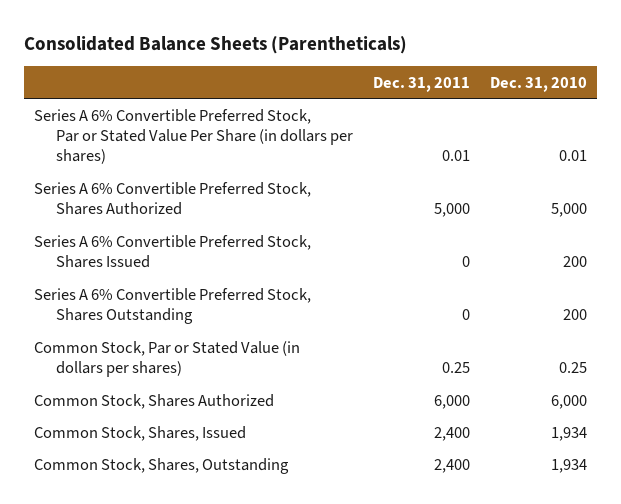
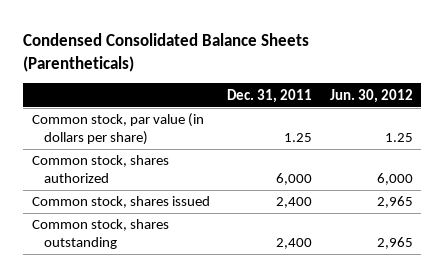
[24,35,408,54] Consolidated Balance Sheets (Parentheticals) -> [23,33,310,72] Condensed Consolidated Balance Sheets (Parentheticals)
[490,76,588,92] Dec. 31, 2010 -> none
none -> [329,88,413,103] Jun. 30, 2012
[34,108,354,165] Series A 6% Convertible Preferred Stock, Par or Stated Value Per Share (in dollars per shares) -> none
[34,181,312,215] Series A 6% Convertible Preferred Stock, Shares Authorized -> none
[34,234,312,268] Series A 6% Convertible Preferred Stock, Shares Issued -> none
[34,287,312,324] Series A 6% Convertible Preferred Stock, Shares Outstanding -> none
[34,340,301,377] Common Stock, Par or Stated Value (in dollars per shares) -> [32,113,205,145] Common stock, par value (in dollars per share)
[442,361,471,373] 0.25 -> [284,132,313,142] 1.25
[34,393,275,409] Common Stock, Shares Authorized -> [32,155,170,183] Common stock, shares authorized
[34,425,247,441] Common Stock, Shares, Issued -> [32,196,211,209] Common stock, shares issued
[34,457,290,474] Common Stock, Shares, Outstanding -> [32,219,170,249] Common stock, shares outstanding

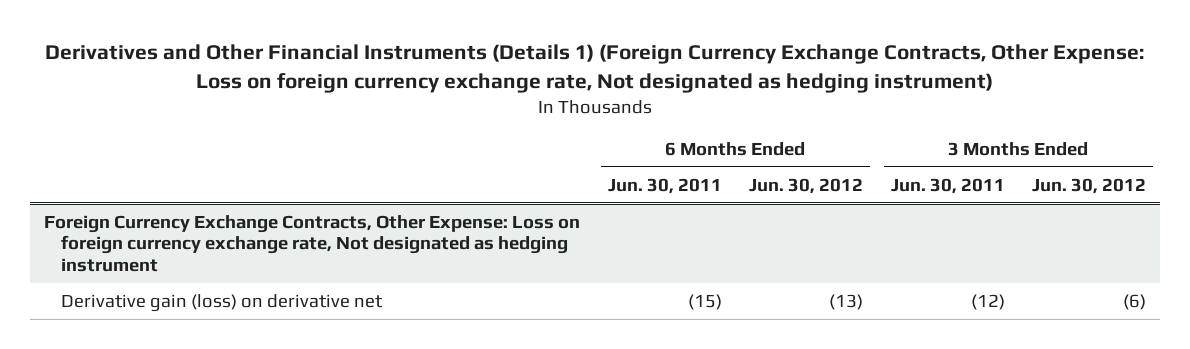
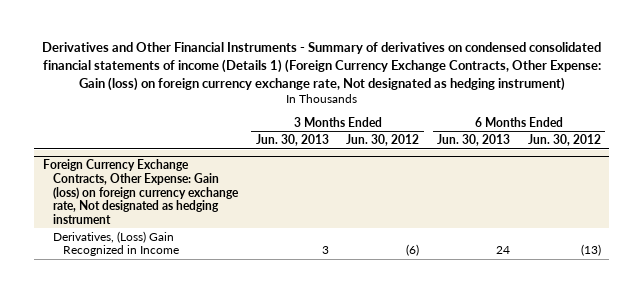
[45,43,1145,93] Derivatives and Other Financial Instruments (Details 1) (Foreign Currency Exchange Contracts, Other Expense: Loss on foreign currency exchange rate, Not designated as hedging instrument) -> [41,42,601,91] Derivatives and Other Financial Instruments - Summary of derivatives on condensed consolidated financial statements of income (Details 1) (Foreign Currency Exchange Contracts, Other Expense: Gain (loss) on foreign currency exchange rate, Not designated as hedging instrument)
[607,177,722,194] Jun. 30, 2011 -> none
[890,177,1005,194] Jun. 30, 2011 -> none
none -> [255,134,329,147] Jun. 30, 2013
none -> [437,134,511,147] Jun. 30, 2013
[44,214,581,272] Foreign Currency Exchange Contracts, Other Expense: Loss on foreign currency exchange rate, Not designated as hedging instrument -> [43,159,240,224] Foreign Currency Exchange Contracts, Other Expense: Gain (loss) on foreign currency exchange rate, Not designated as hedging instrument
[61,293,384,312] Derivative gain (loss) on derivative net -> [53,230,180,257] Derivatives, (Loss) Gain Recognized in Income

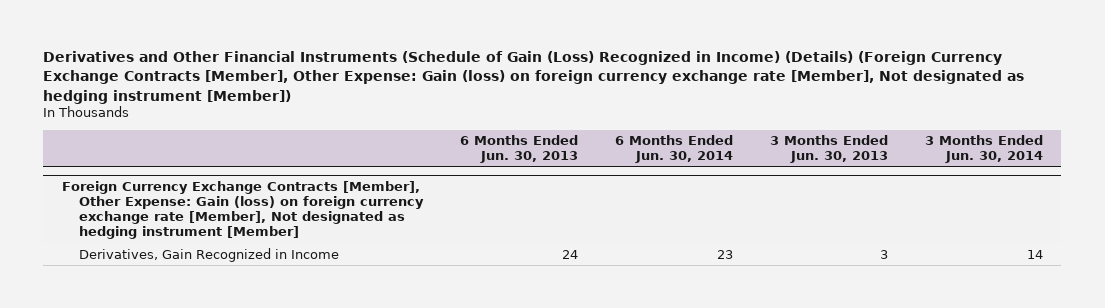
[41,42,601,91] Derivatives and Other Financial Instruments - Summary of derivatives on condensed consolidated financial statements of income (Details 1) (Foreign Currency Exchange Contracts, Other Expense: Gain (loss) on foreign currency exchange rate, Not designated as hedging instrument) -> [43,51,1025,104] Derivatives and Other Financial Instruments (Schedule of Gain (Loss) Recognized in Income) (Details) (Foreign Currency Exchange Contracts [Member], Other Expense: Gain (loss) on foreign currency exchange rate [Member], Not designated as hedging instrument [Member])
[346,134,420,147] Jun. 30, 2012 -> none
[527,134,601,147] Jun. 30, 2012 -> none
none -> [615,135,734,164] 6 Months Ended Jun. 30, 2014
none -> [924,135,1043,164] 3 Months Ended Jun. 30, 2014
[43,159,240,224] Foreign Currency Exchange Contracts, Other Expense: Gain (loss) on foreign currency exchange rate, Not designated as hedging instrument -> [61,181,425,240] Foreign Currency Exchange Contracts [Member], Other Expense: Gain (loss) on foreign currency exchange rate [Member], Not designated as hedging instrument [Member]
[53,230,180,257] Derivatives, (Loss) Gain Recognized in Income -> [79,247,340,262] Derivatives, Gain Recognized in Income

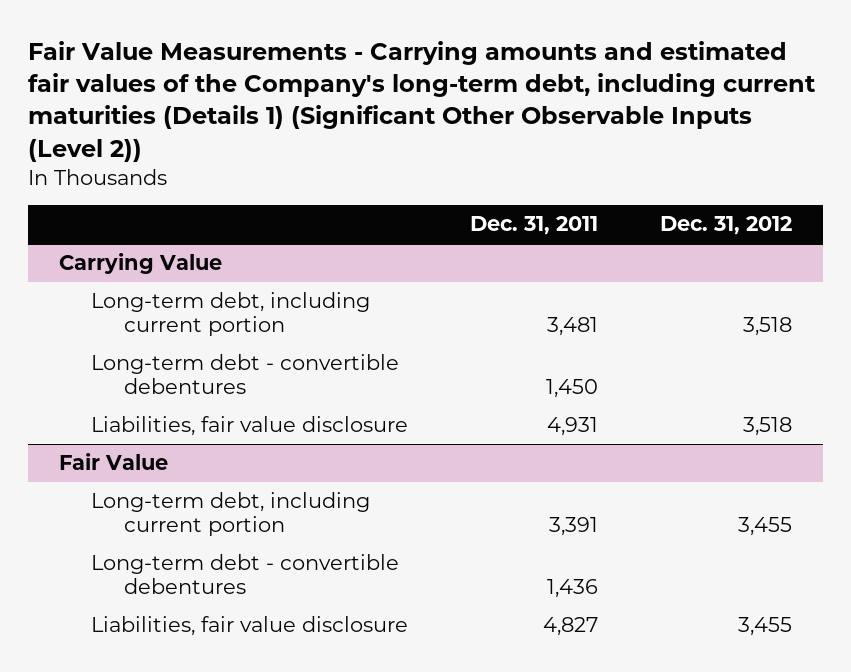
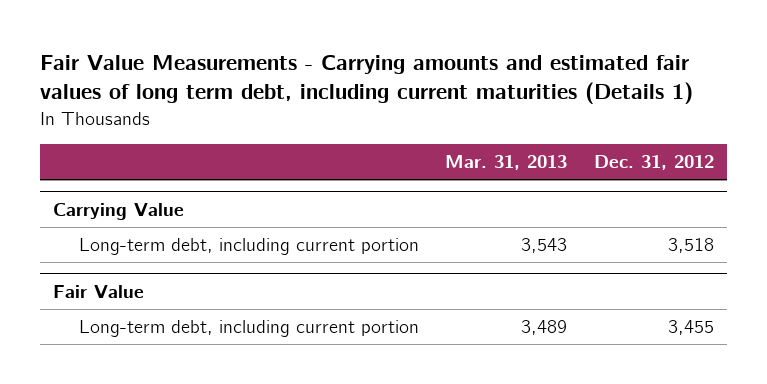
[27,40,816,162] Fair Value Measurements - Carrying amounts and estimated fair values of the Company's long-term debt, including current maturities (Details 1) (Significant Other Observable Inputs (Level 2)) -> [40,54,694,105] Fair Value Measurements - Carrying amounts and estimated fair values of long term debt, including current maturities (Details 1)
[470,216,599,236] Dec. 31, 2011 -> none
none -> [445,155,568,171] Mar. 31, 2013
[91,354,400,395] Long-term debt - convertible debentures -> none
[91,416,409,437] Liabilities, fair value disclosure -> none
[91,554,400,595] Long-term debt - convertible debentures -> none
[91,616,409,637] Liabilities, fair value disclosure -> none

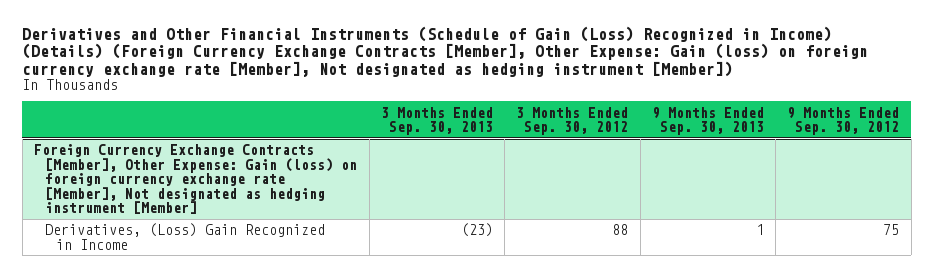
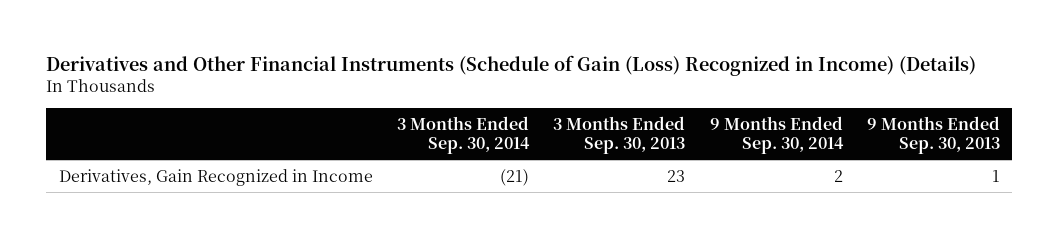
[22,25,869,77] Derivatives and Other Financial Instruments (Schedule of Gain (Loss) Recognized in Income) (Details) (Foreign Currency Exchange Contracts [Member], Other Expense: Gain (loss) on foreign currency exchange rate [Member], Not designated as hedging instrument [Member]) -> [46,55,977,77] Derivatives and Other Financial Instruments (Schedule of Gain (Loss) Recognized in Income) (Details)
[516,106,629,136] 3 Months Ended Sep. 30, 2012 -> none
[787,106,900,136] 9 Months Ended Sep. 30, 2012 -> none
none -> [397,115,531,155] 3 Months Ended Sep. 30, 2014
none -> [709,115,844,155] 9 Months Ended Sep. 30, 2014
[34,144,358,215] Foreign Currency Exchange Contracts [Member], Other Expense: Gain (loss) on foreign currency exchange rate [Member], Not designated as hedging instrument [Member] -> none
[45,223,326,250] Derivatives, (Loss) Gain Recognized in Income -> [58,168,373,186] Derivatives, Gain Recognized in Income
[460,223,493,238] (23) -> [667,169,686,182] 23

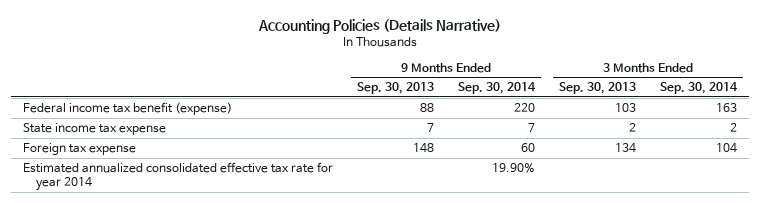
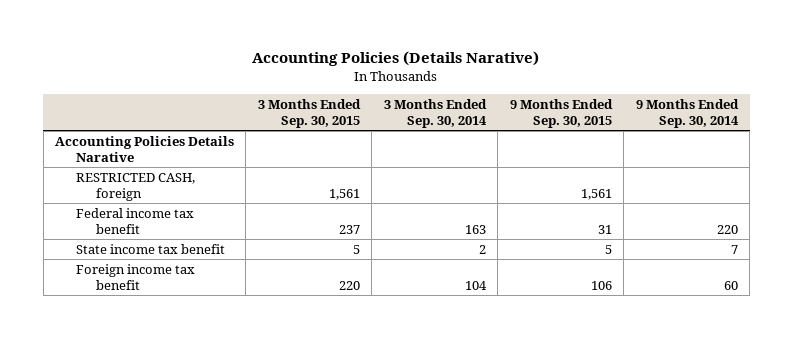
[258,18,502,34] Accounting Policies (Details Narrative) -> [252,51,540,67] Accounting Policies (Details Narative)
[357,82,435,95] Sep. 30, 2013 -> none
[559,82,637,95] Sep. 30, 2013 -> none
none -> [257,98,361,129] 3 Months Ended Sep. 30, 2015
none -> [509,98,613,129] 9 Months Ended Sep. 30, 2015
[23,162,334,192] Estimated annualized consolidated effective tax rate for year 2014 -> none
none -> [54,135,234,163] Accounting Policies Details Narative
none -> [75,172,195,202] RESTRICTED CASH, foreign
[23,102,233,116] Federal income tax benefit (expense) -> [75,207,194,235] Federal income tax benefit
[23,123,167,136] State income tax expense -> [75,243,225,254] State income tax benefit
[23,143,137,156] Foreign tax expense -> [75,263,195,291] Foreign income tax benefit

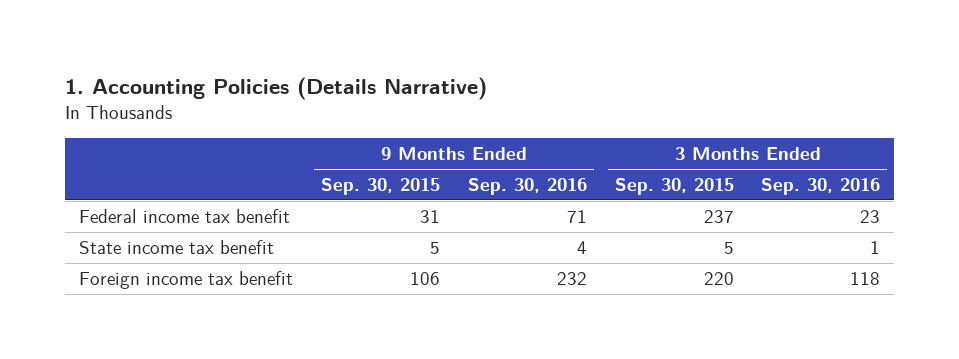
[252,51,540,67] Accounting Policies (Details Narative) -> [65,77,488,101] 1. Accounting Policies (Details Narrative)
[383,98,487,129] 3 Months Ended Sep. 30, 2014 -> none
[635,98,739,129] 9 Months Ended Sep. 30, 2014 -> none
none -> [467,177,587,195] Sep. 30, 2016
none -> [761,177,881,195] Sep. 30, 2016
[54,135,234,163] Accounting Policies Details Narative -> none
[75,172,195,202] RESTRICTED CASH, foreign -> none

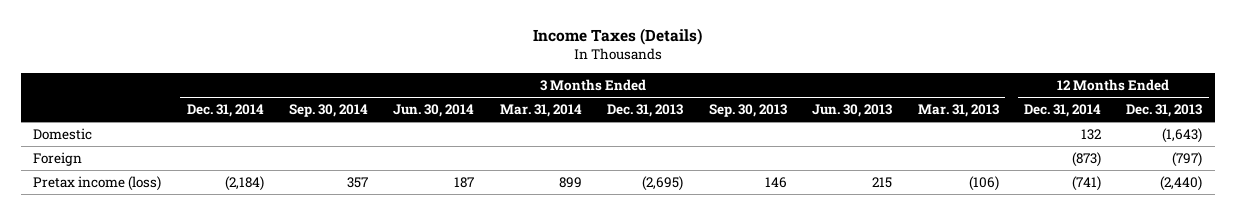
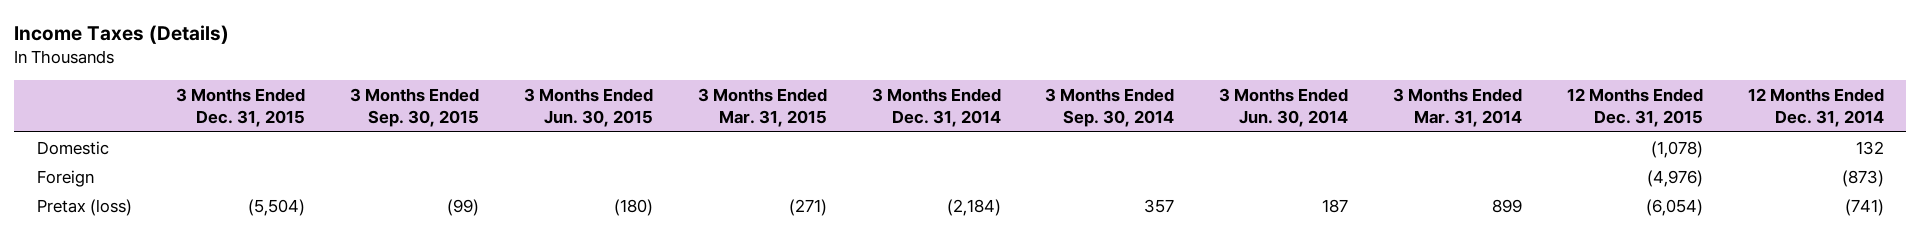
[607,104,684,118] Dec. 31, 2013 -> none
[708,104,787,118] Sep. 30, 2013 -> none
[812,104,893,118] Jun. 30, 2013 -> none
[917,104,999,118] Mar. 31, 2013 -> none
[1126,104,1203,118] Dec. 31, 2013 -> none
none -> [176,87,306,127] 3 Months Ended Dec. 31, 2015
none -> [350,87,480,127] 3 Months Ended Sep. 30, 2015
none -> [523,87,653,127] 3 Months Ended Jun. 30, 2015
none -> [697,87,827,127] 3 Months Ended Mar. 31, 2015
none -> [1566,87,1703,127] 12 Months Ended Dec. 31, 2015
[33,175,162,191] Pretax income (loss) -> [36,198,132,216] Pretax (loss)

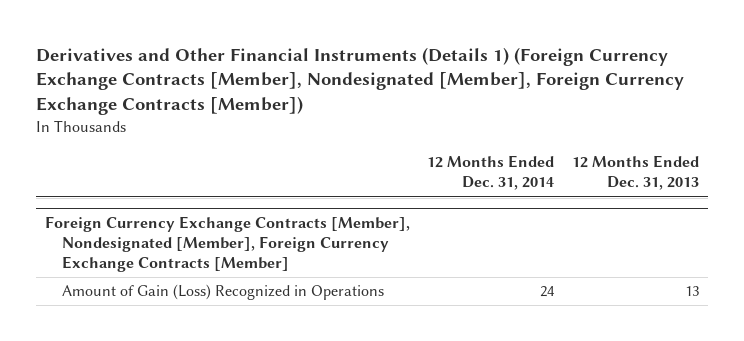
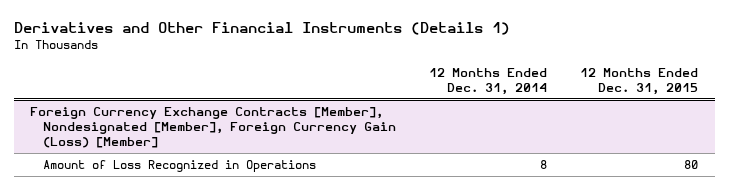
[35,46,684,116] Derivatives and Other Financial Instruments (Details 1) (Foreign Currency Exchange Contracts [Member], Nondesignated [Member], Foreign Currency Exchange Contracts [Member]) -> [13,21,510,35] Derivatives and Other Financial Instruments (Details 1)
[572,155,700,191] 12 Months Ended Dec. 31, 2013 -> none
none -> [580,67,699,95] 12 Months Ended Dec. 31, 2015
[44,215,410,272] Foreign Currency Exchange Contracts [Member], Nondesignated [Member], Foreign Currency Exchange Contracts [Member] -> [30,107,397,149] Foreign Currency Exchange Contracts [Member], Nondesignated [Member], Foreign Currency Gain (Loss) [Member]
[62,284,385,301] Amount of Gain (Loss) Recognized in Operations -> [43,160,317,173] Amount of Loss Recognized in Operations
[540,286,556,298] 24 -> [540,160,548,170] 8

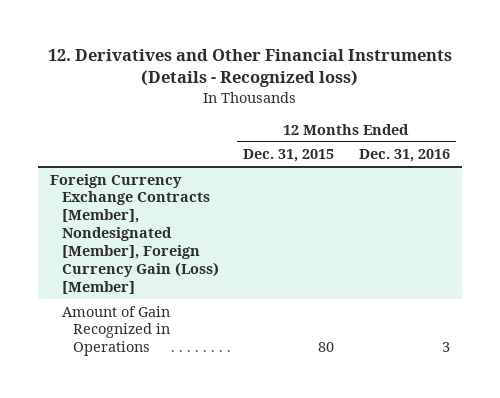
[13,21,510,35] Derivatives and Other Financial Instruments (Details 1) -> [47,48,452,88] 12. Derivatives and Other Financial Instruments (Details - Recognized loss)
[429,67,548,95] 12 Months Ended Dec. 31, 2014 -> none
none -> [358,149,450,163] Dec. 31, 2016
[43,160,317,173] Amount of Loss Recognized in Operations -> [61,305,171,357] Amount of Gain Recognized in Operations

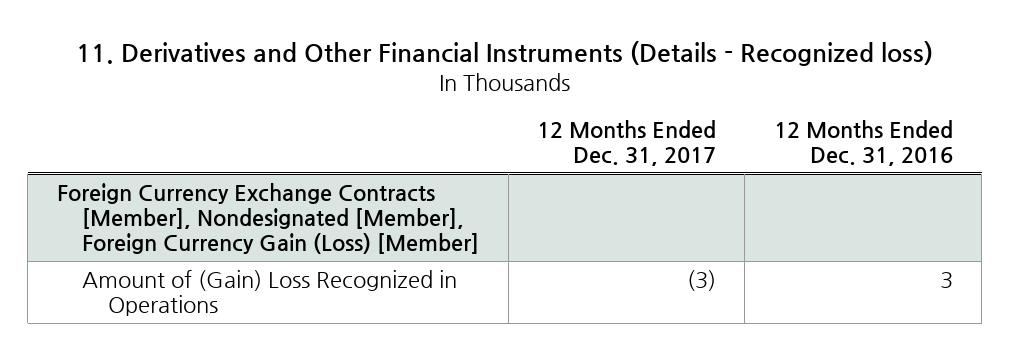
[47,48,452,88] 12. Derivatives and Other Financial Instruments (Details - Recognized loss) -> [75,40,933,66] 11. Derivatives and Other Financial Instruments (Details - Recognized loss)
[243,149,335,163] Dec. 31, 2015 -> none
none -> [537,119,717,166] 12 Months Ended Dec. 31, 2017
[61,305,171,357] Amount of Gain Recognized in Operations -> [82,269,458,316] Amount of (Gain) Loss Recognized in Operations

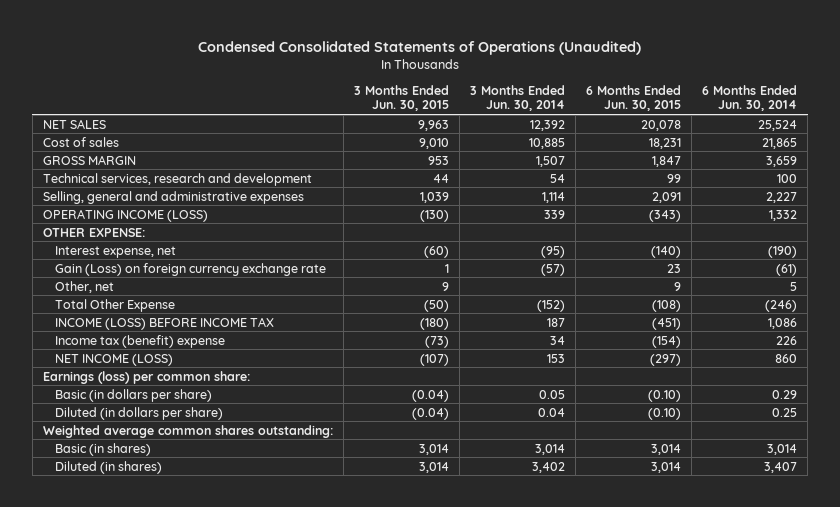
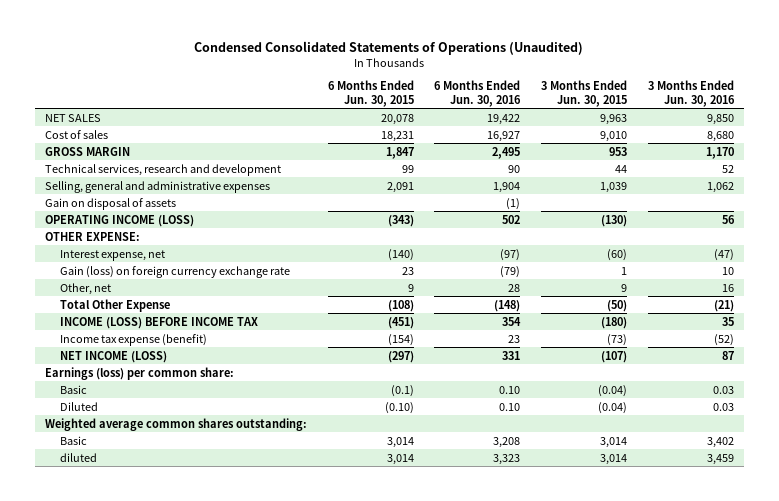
[470,84,566,112] 3 Months Ended Jun. 30, 2014 -> none
[702,84,798,112] 6 Months Ended Jun. 30, 2014 -> none
none -> [434,80,522,107] 6 Months Ended Jun. 30, 2016
none -> [647,80,735,107] 3 Months Ended Jun. 30, 2016
none -> [44,197,176,210] Gain on disposal of assets
[55,262,327,276] Gain (Loss) on foreign currency exchange rate -> [59,265,290,278] Gain (loss) on foreign currency exchange rate
[55,334,226,348] Income tax (benefit) expense -> [59,333,207,346] Income tax expense (benefit)
[55,388,213,402] Basic (in dollars per share) -> none
none -> [59,384,87,394] Basic
[55,406,224,420] Diluted (in dollars per share) -> [59,401,98,411] Diluted
[55,442,152,456] Basic (in shares) -> [59,435,87,445] Basic
[55,460,163,474] Diluted (in shares) -> [59,452,97,462] diluted

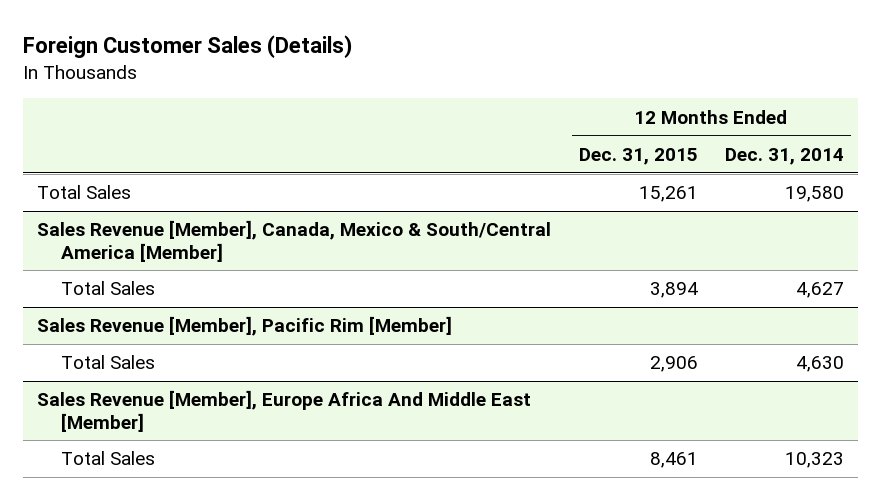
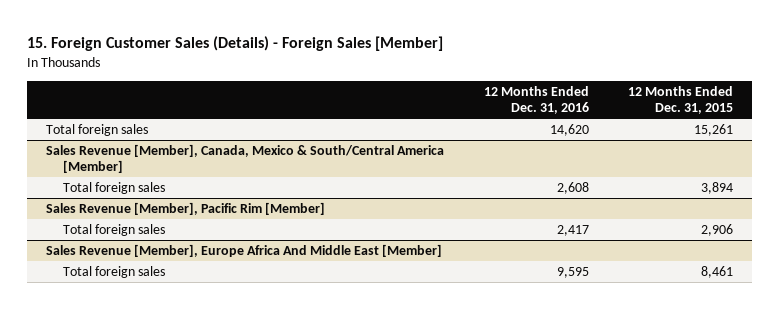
[23,35,353,59] Foreign Customer Sales (Details) -> [26,36,443,52] 15. Foreign Customer Sales (Details) - Foreign Sales [Member]
[725,147,845,165] Dec. 31, 2014 -> none
none -> [483,85,589,115] 12 Months Ended Dec. 31, 2016
[37,185,132,200] Total Sales -> [46,123,149,136] Total foreign sales
[61,281,156,296] Total Sales -> [63,181,166,194] Total foreign sales
[61,355,156,370] Total Sales -> [63,223,166,236] Total foreign sales
[61,451,156,466] Total Sales -> [63,265,166,278] Total foreign sales

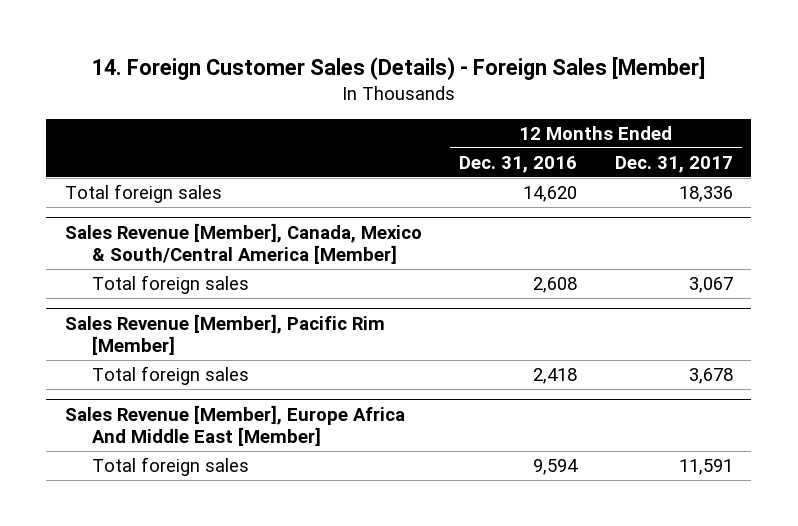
[26,36,443,52] 15. Foreign Customer Sales (Details) - Foreign Sales [Member] -> [91,57,705,81] 14. Foreign Customer Sales (Details) - Foreign Sales [Member]
[627,85,733,115] 12 Months Ended Dec. 31, 2015 -> none
none -> [614,155,733,173] Dec. 31, 2017
[556,224,589,236] 2,417 -> [533,368,578,385] 2,418
[556,266,589,278] 9,595 -> [533,459,579,476] 9,594

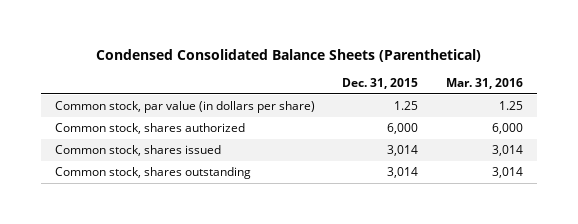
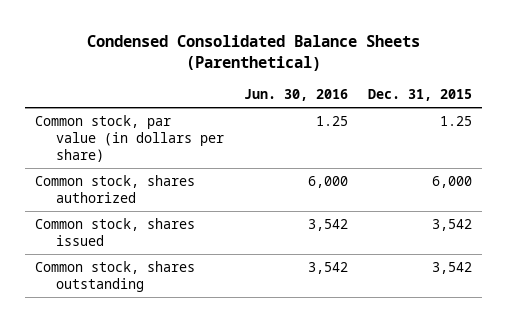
[445,78,523,90] Mar. 31, 2016 -> none
none -> [244,89,349,102] Jun. 30, 2016
[387,145,419,157] 3,014 -> [431,218,472,231] 3,542
[387,167,419,179] 3,014 -> [431,261,472,274] 3,542

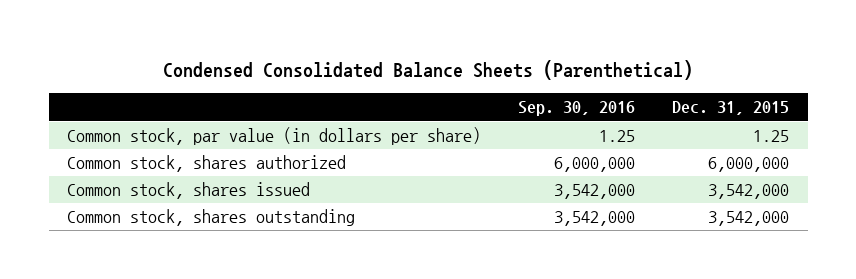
[244,89,349,102] Jun. 30, 2016 -> none
none -> [518,101,636,117] Sep. 30, 2016
[431,175,472,188] 6,000 -> [708,157,790,173] 6,000,000
[431,218,472,231] 3,542 -> [708,184,790,200] 3,542,000
[431,261,472,274] 3,542 -> [708,211,790,227] 3,542,000

